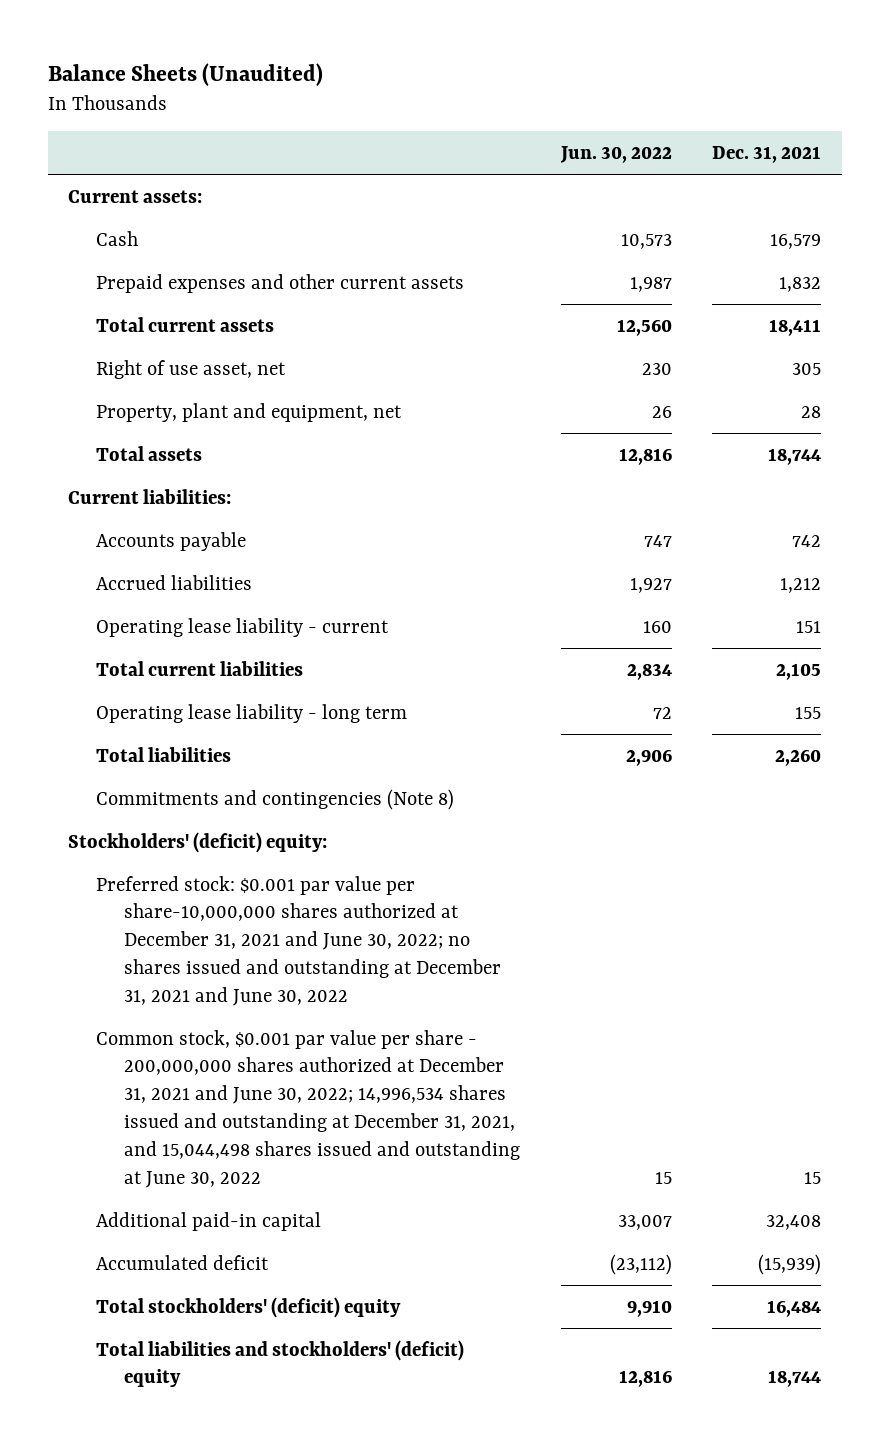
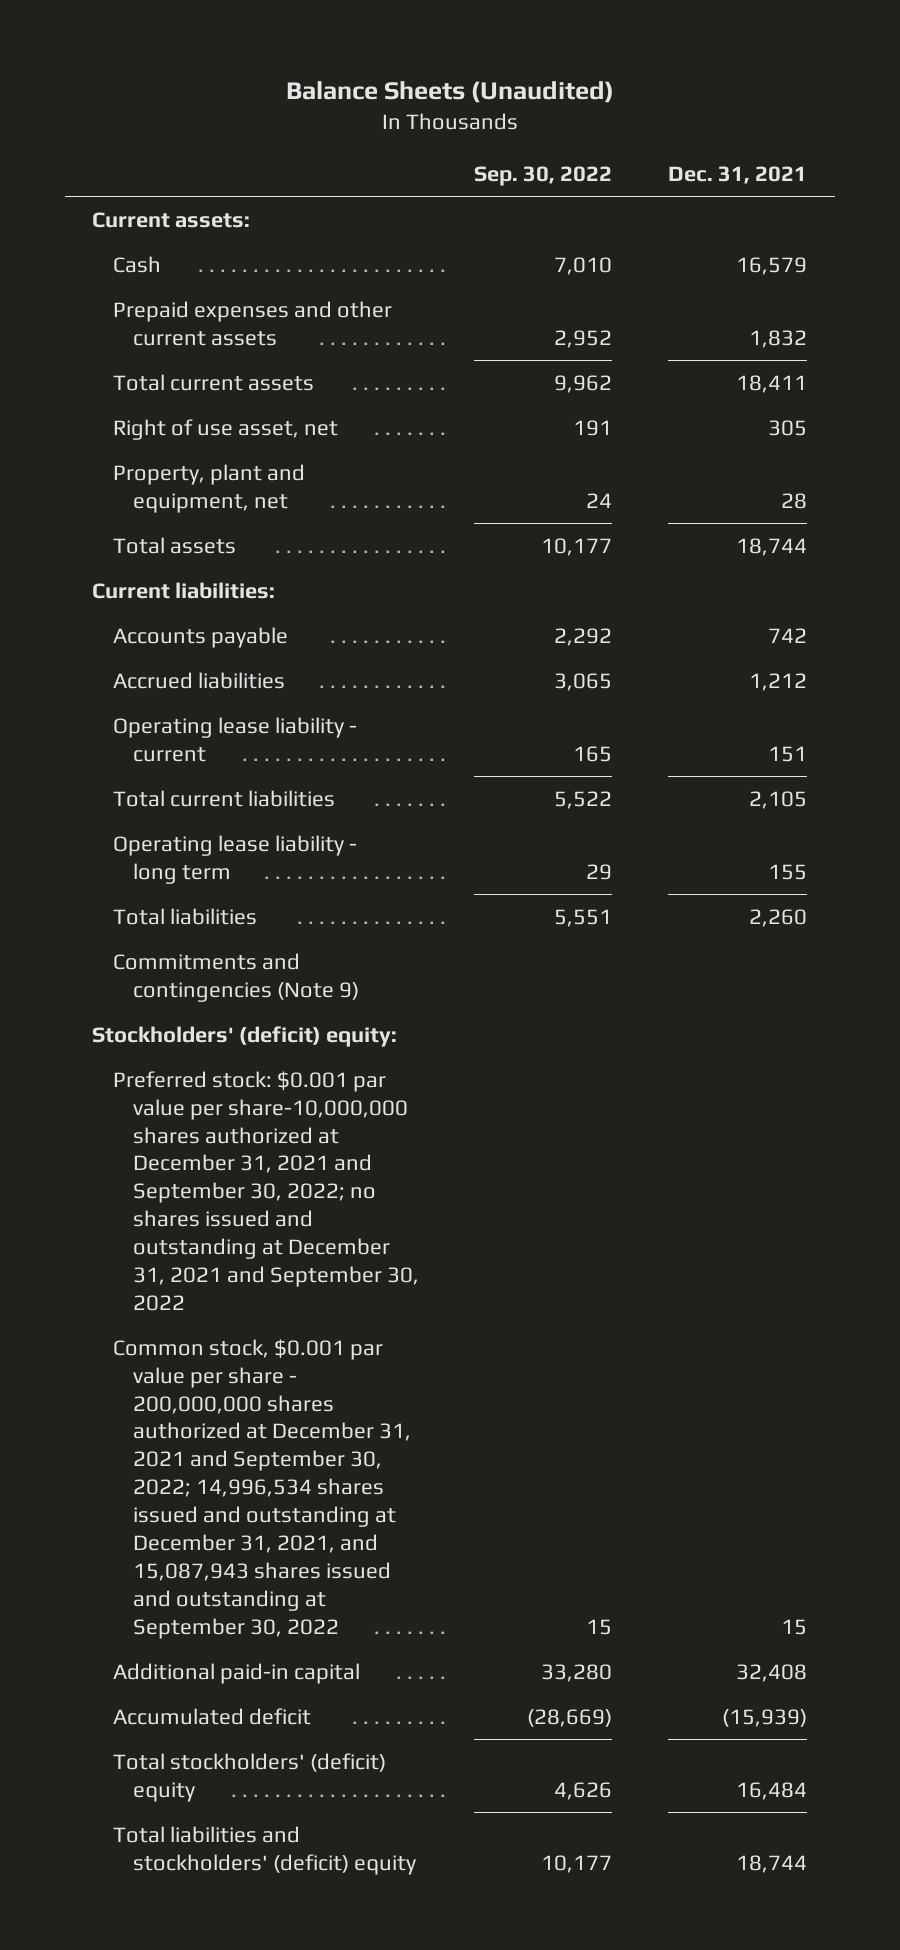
[559,145,672,163] Jun. 30, 2022 -> none
none -> [474,165,613,186] Sep. 30, 2022
[96,788,455,810] Commitments and contingencies (Note 8) -> [112,952,359,1002] Commitments and contingencies (Note 9)
[96,875,502,1006] Preferred stock: $0.001 par value per share-10,000,000 shares authorized at December 31, 2021 and June 30, 2022; no shares issued and outstanding at December 31, 2021 and June 30, 2022 -> [112,1070,419,1312] Preferred stock: $0.001 par value per share-10,000,000 shares authorized at December 31, 2021 and September 30, 2022; no shares issued and outstanding at December 31, 2021 and September 30, 2022
[96,1029,521,1188] Common stock, $0.001 par value per share - 200,000,000 shares authorized at December 31, 2021 and June 30, 2022; 14,996,534 shares issued and outstanding at December 31, 2021, and 15,044,498 shares issued and outstanding at June 30, 2022 -> [112,1338,411,1639] Common stock, $0.001 par value per share - 200,000,000 shares authorized at December 31, 2021 and September 30, 2022; 14,996,534 shares issued and outstanding at December 31, 2021, and 15,087,943 shares issued and outstanding at September 30, 2022

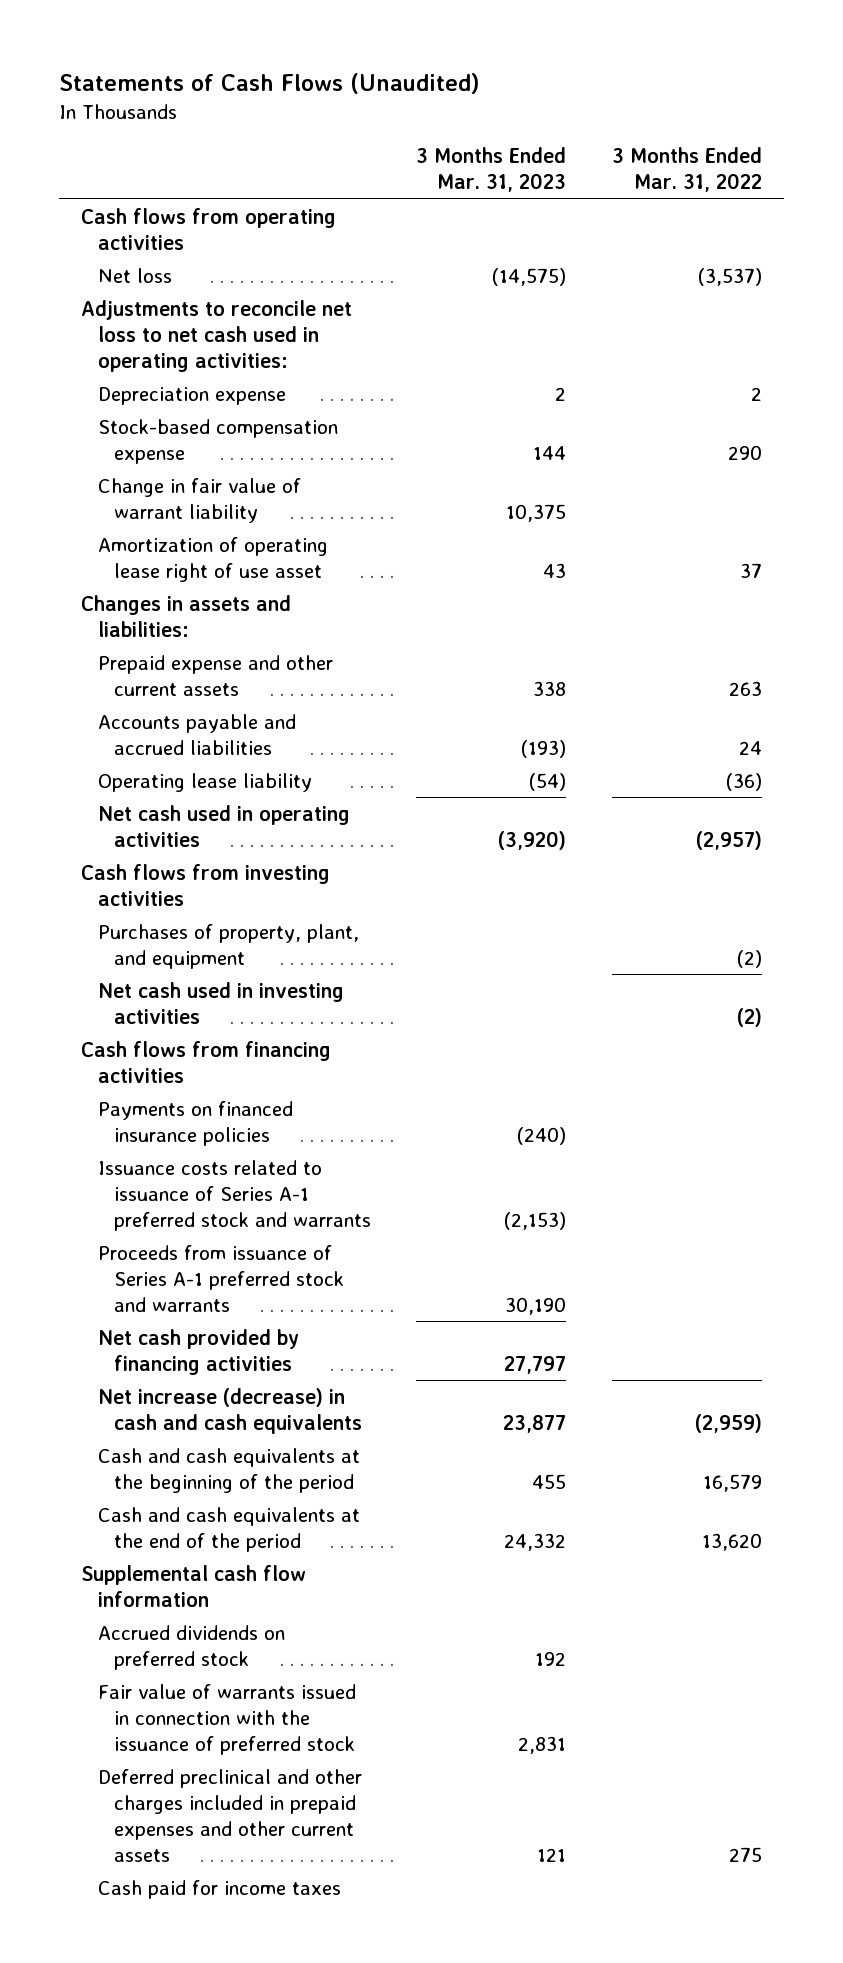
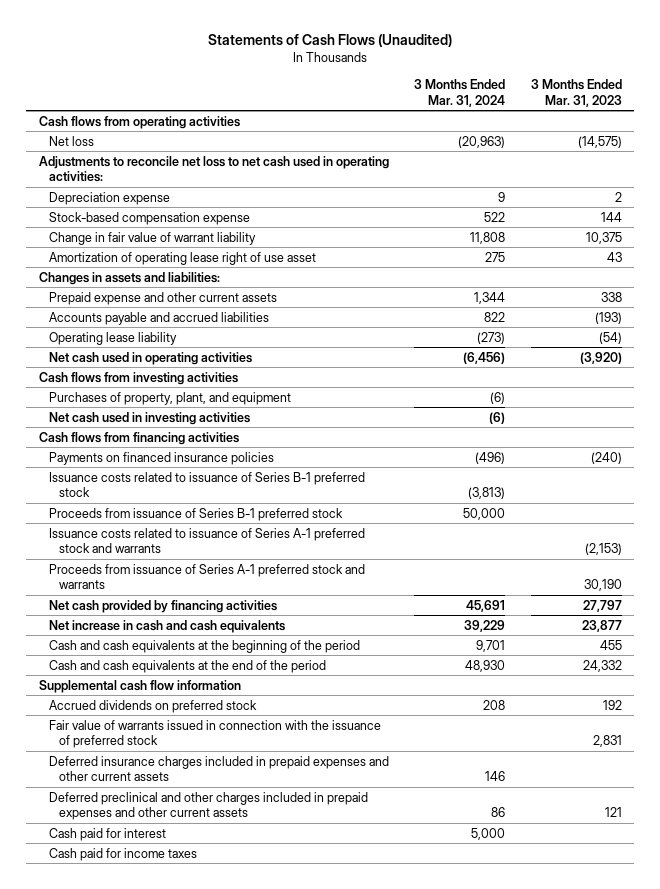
[611,147,762,193] 3 Months Ended Mar. 31, 2022 -> none
none -> [414,78,506,107] 3 Months Ended Mar. 31, 2024
none -> [49,471,366,498] Issuance costs related to issuance of Series B-1 preferred stock
none -> [49,507,344,521] Proceeds from issuance of Series B-1 preferred stock
[97,1387,363,1434] Net increase (decrease) in cash and cash equivalents -> [49,619,286,633] Net increase in cash and cash equivalents
none -> [49,755,390,782] Deferred insurance charges included in prepaid expenses and other current assets
none -> [49,827,167,841] Cash paid for interest

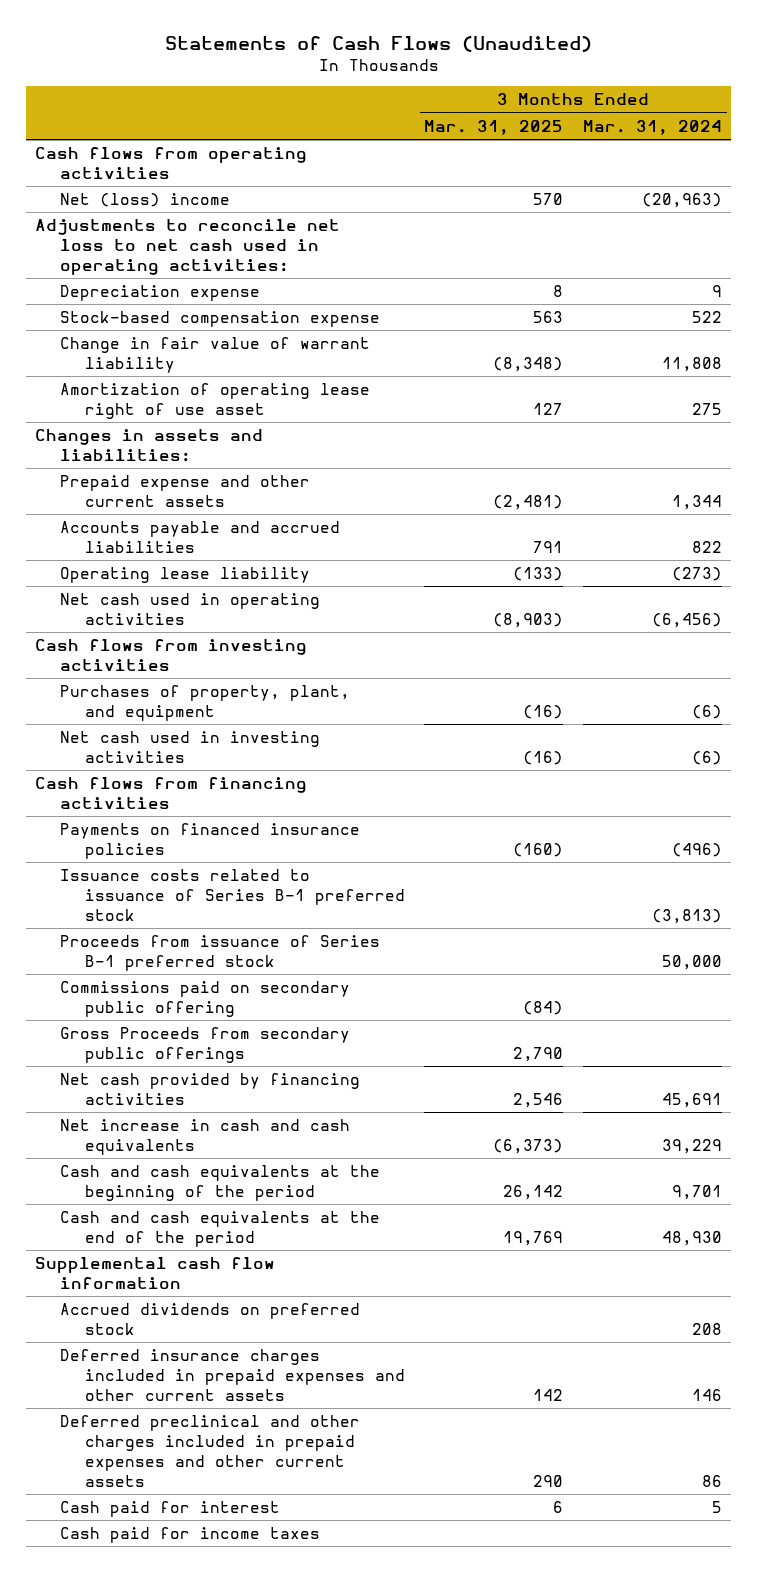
[530,78,622,107] 3 Months Ended Mar. 31, 2023 -> none
none -> [424,119,564,135] Mar. 31, 2025
[49,135,95,146] Net loss -> [60,193,231,208] Net (loss) income
[49,527,366,554] Issuance costs related to issuance of Series A-1 preferred stock and warrants -> none
[49,563,366,590] Proceeds from issuance of Series A-1 preferred stock and warrants -> none
none -> [60,981,351,1018] Commissions paid on secondary public offering
none -> [60,1027,351,1064] Gross Proceeds from secondary public offerings
[49,719,382,749] Fair value of warrants issued in connection with the issuance of preferred stock -> none
[471,827,506,840] 5,000 -> [711,1501,722,1514] 5

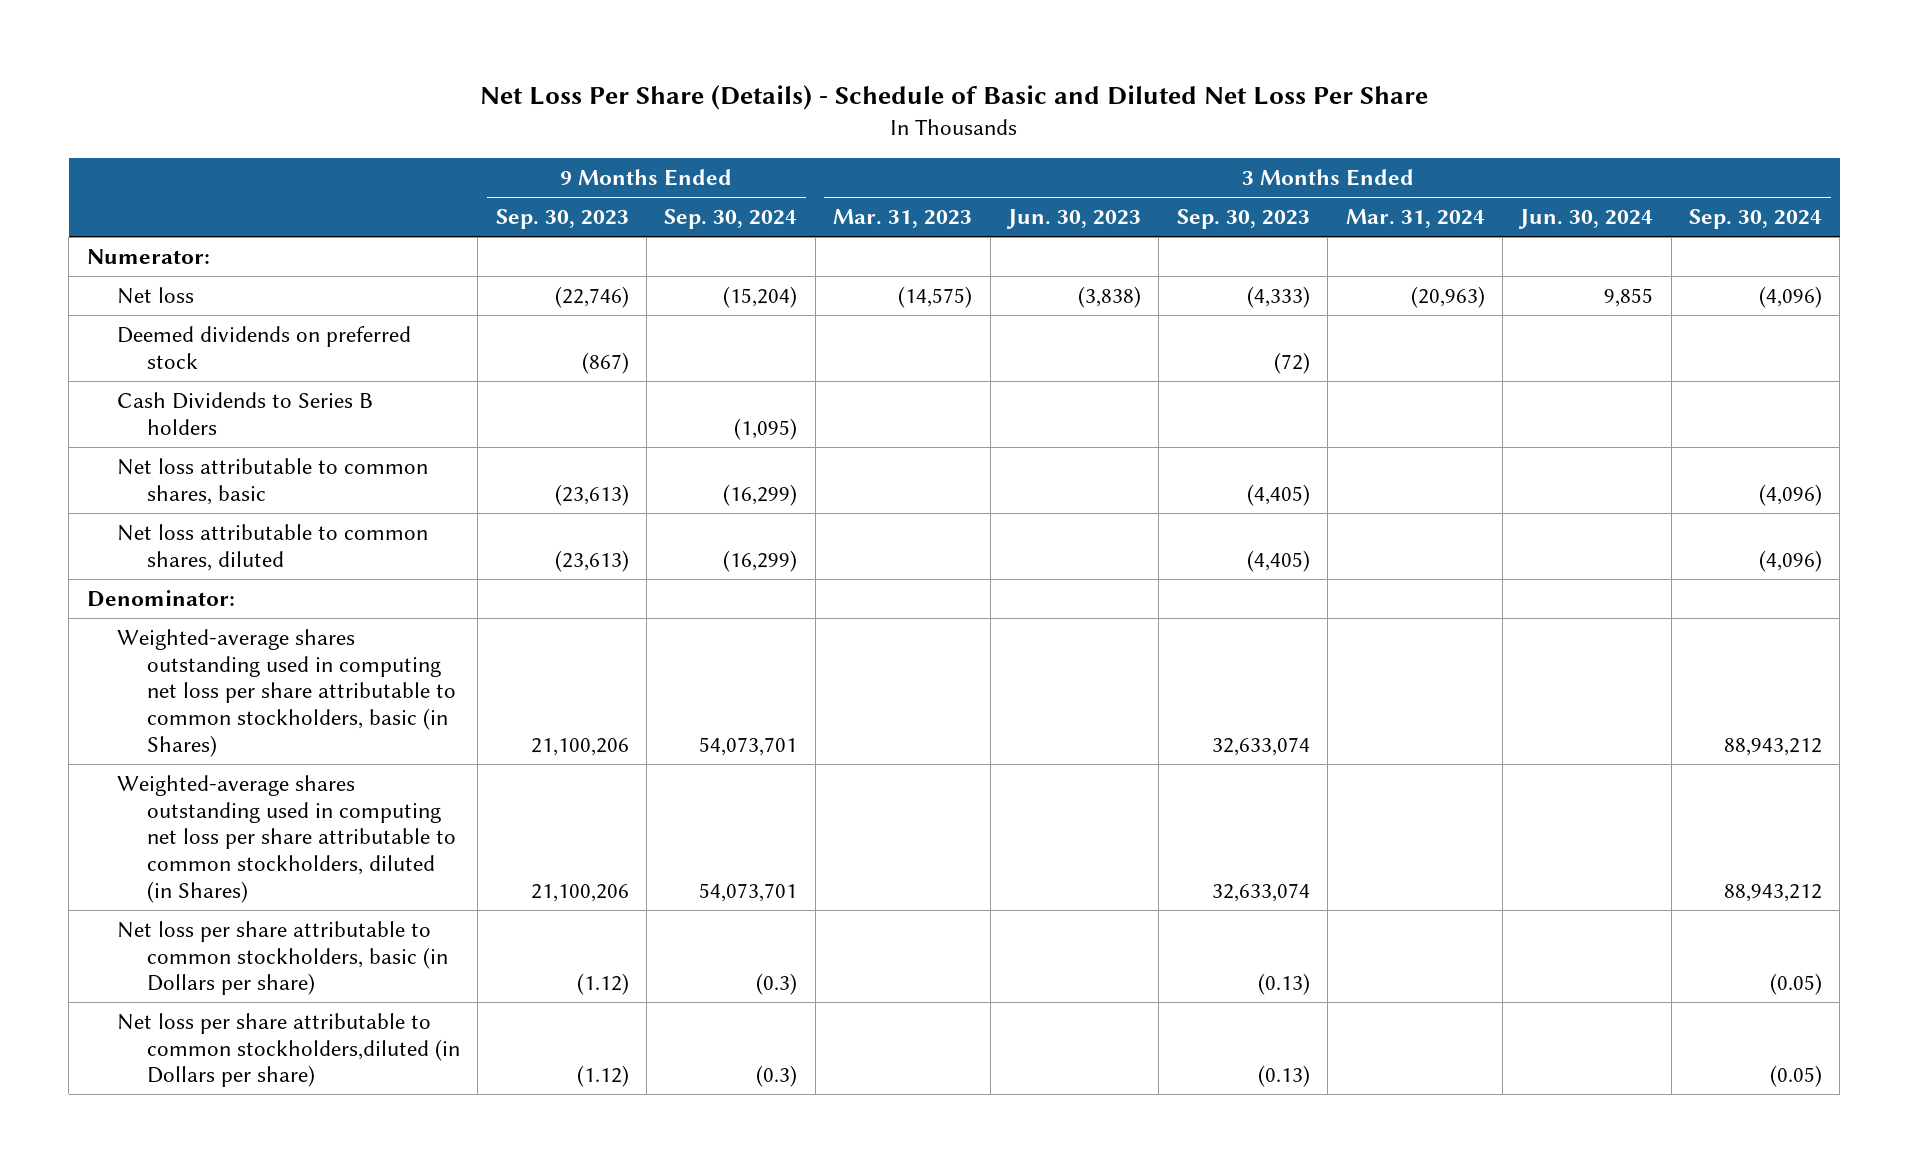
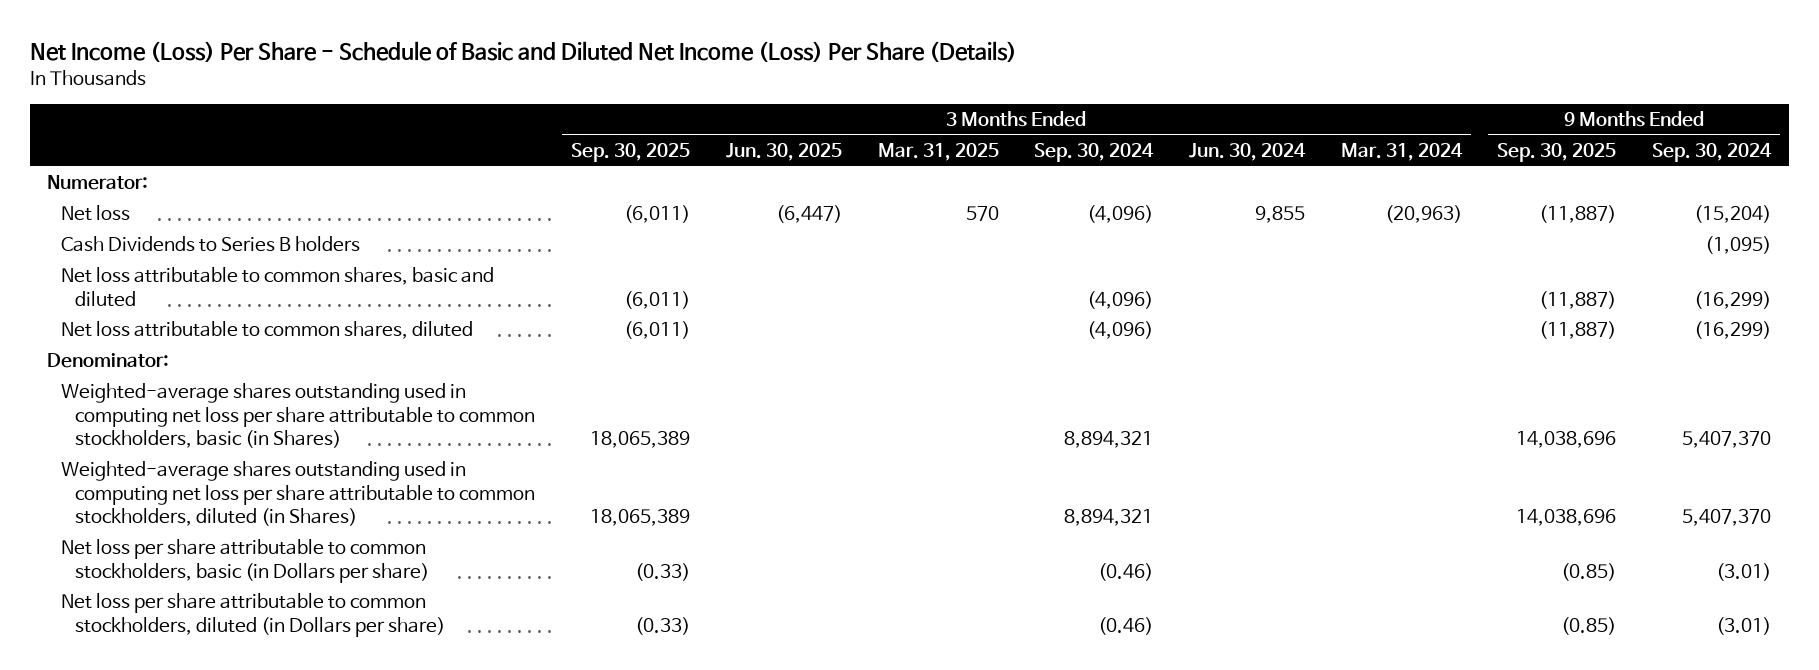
[480,85,1429,111] Net Loss Per Share (Details) - Schedule of Basic and Diluted Net Loss Per Share -> [29,41,1017,63] Net Income (Loss) Per Share - Schedule of Basic and Diluted Net Income (Loss) Per Share (Details)
[495,209,629,230] Sep. 30, 2023 -> none
[833,209,973,229] Mar. 31, 2023 -> none
[1005,209,1141,230] Jun. 30, 2023 -> none
[1176,209,1310,230] Sep. 30, 2023 -> none
none -> [571,143,691,163] Sep. 30, 2025
none -> [725,143,842,162] Jun. 30, 2025
none -> [877,143,999,162] Mar. 31, 2025
none -> [1497,143,1617,163] Sep. 30, 2025
[116,325,411,369] Deemed dividends on preferred stock -> none
[116,457,428,505] Net loss attributable to common shares, basic -> [61,267,495,307] Net loss attributable to common shares, basic and diluted
[699,736,798,756] 54,073,701 -> [1682,431,1772,449] 5,407,370
[1724,737,1823,756] 88,943,212 -> [1064,431,1154,449] 8,894,321
[699,882,798,902] 54,073,701 -> [1682,509,1772,527] 5,407,370
[1724,883,1823,902] 88,943,212 -> [1064,509,1154,527] 8,894,321
[756,973,798,996] (0.3) -> [1716,562,1772,581] (3.01)
[1770,973,1823,996] (0.05) -> [1098,562,1154,581] (0.46)
[116,1012,460,1088] Net loss per share attributable to common stockholders,diluted (in Dollars per share) -> [61,593,446,637] Net loss per share attributable to common stockholders, diluted (in Dollars per share)
[756,1065,798,1088] (0.3) -> [1716,616,1772,635] (3.01)
[1770,1065,1823,1088] (0.05) -> [1098,616,1154,635] (0.46)

